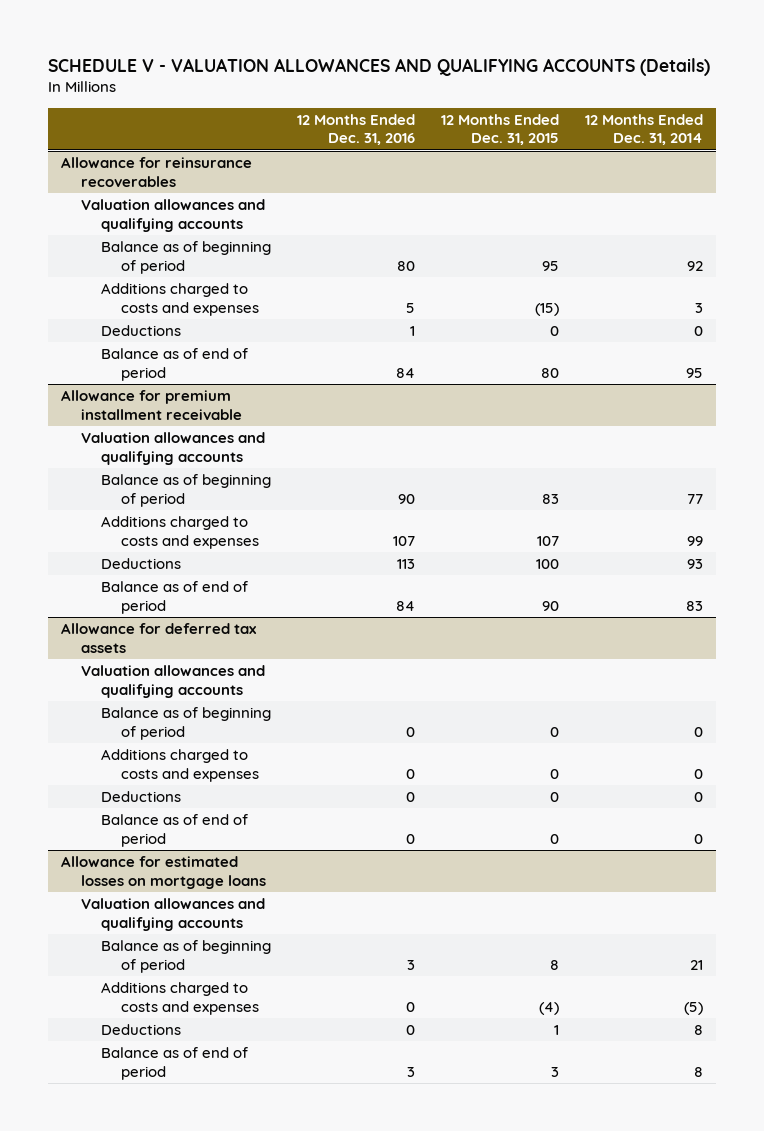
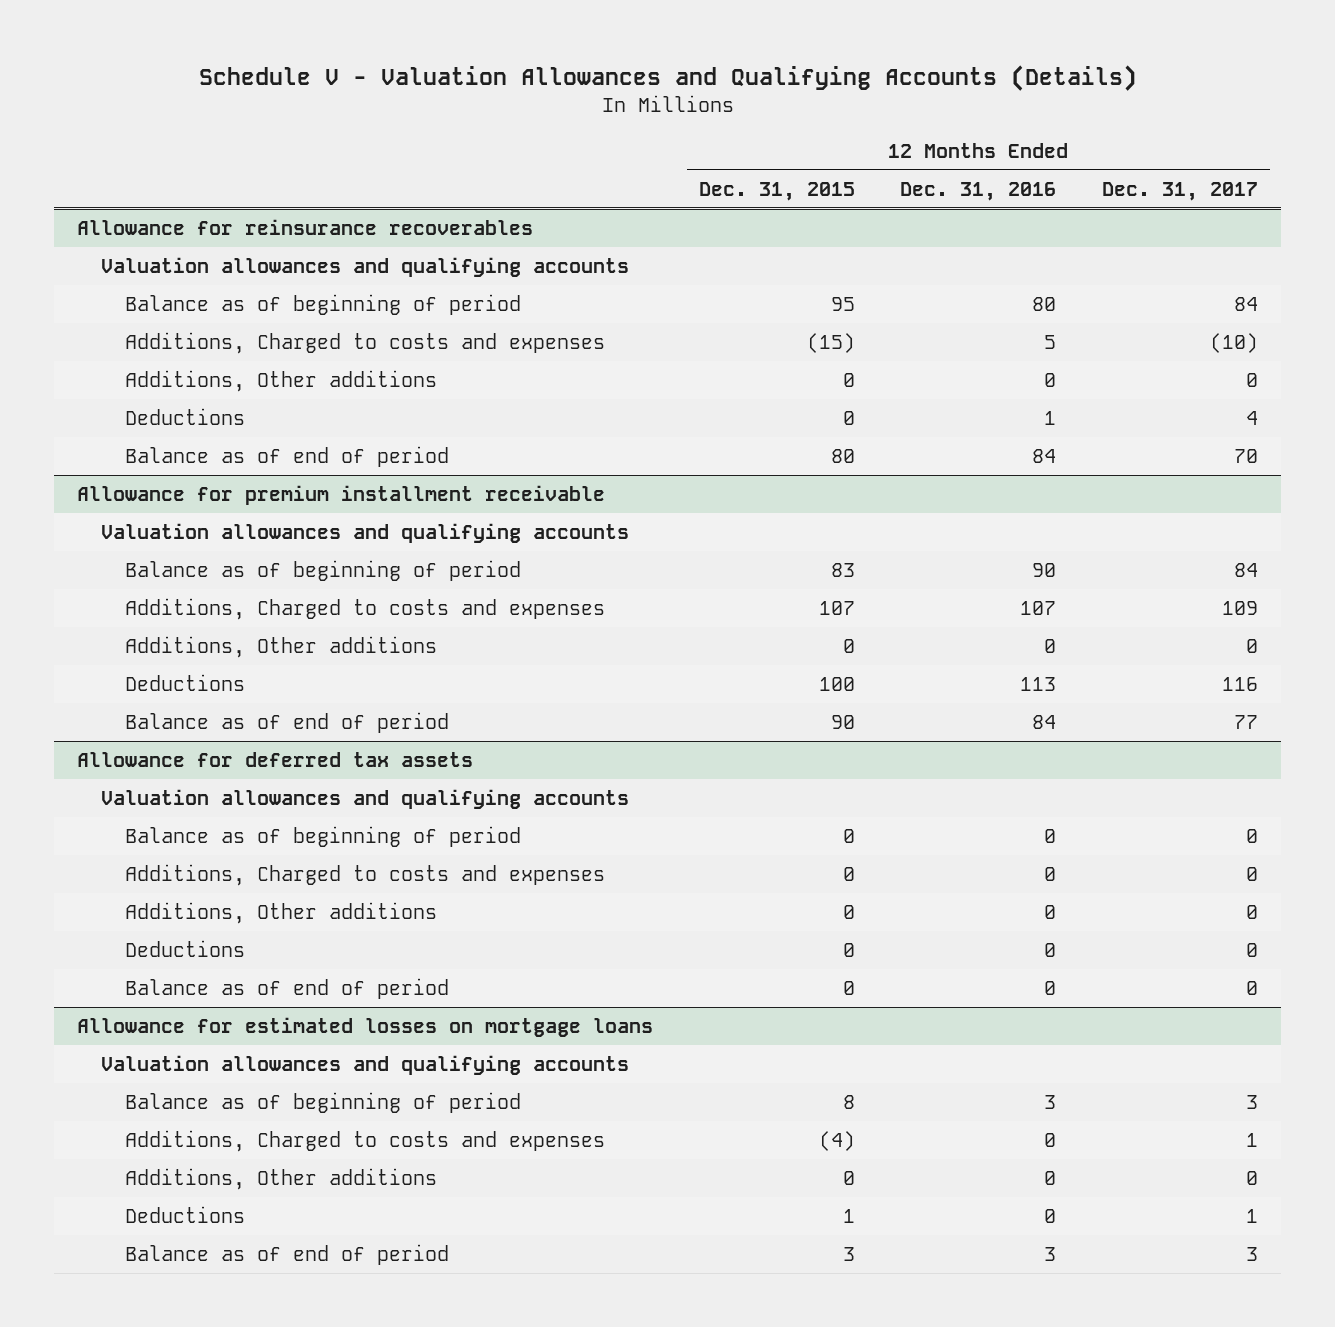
[48,57,711,76] SCHEDULE V - VALUATION ALLOWANCES AND QUALIFYING ACCOUNTS (Details) -> [198,65,1137,92] Schedule V - Valuation Allowances and Qualifying Accounts (Details)
[584,113,703,146] 12 Months Ended Dec. 31, 2014 -> none
none -> [1102,181,1259,201] Dec. 31, 2017
[101,283,259,316] Additions charged to costs and expenses -> [124,331,605,354] Additions, Charged to costs and expenses
none -> [124,369,437,392] Additions, Other additions
[101,516,259,549] Additions charged to costs and expenses -> [124,597,605,620] Additions, Charged to costs and expenses
none -> [124,635,437,658] Additions, Other additions
[101,749,259,782] Additions charged to costs and expenses -> [124,863,605,886] Additions, Charged to costs and expenses
none -> [124,901,437,924] Additions, Other additions
[101,982,259,1015] Additions charged to costs and expenses -> [124,1129,605,1152] Additions, Charged to costs and expenses
none -> [124,1167,437,1190] Additions, Other additions

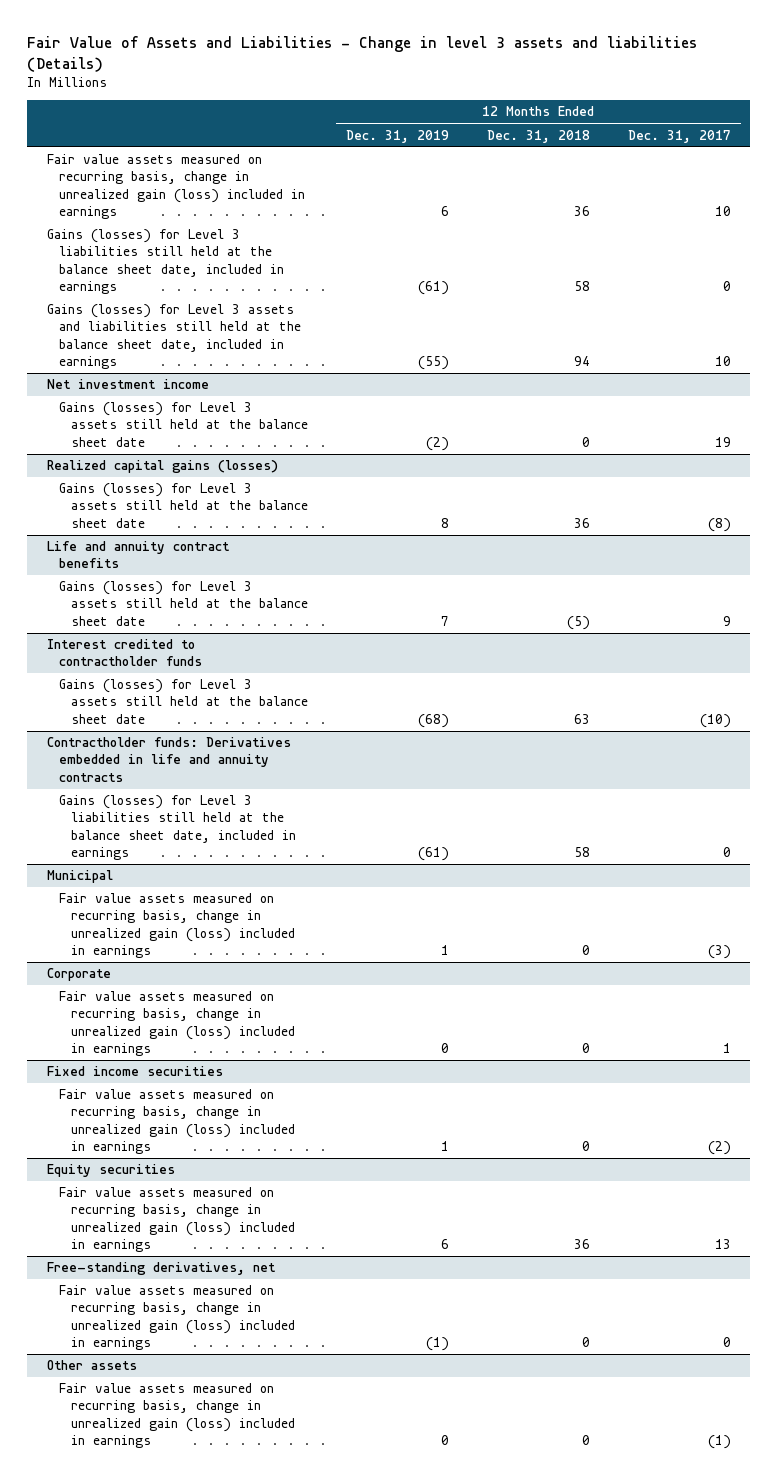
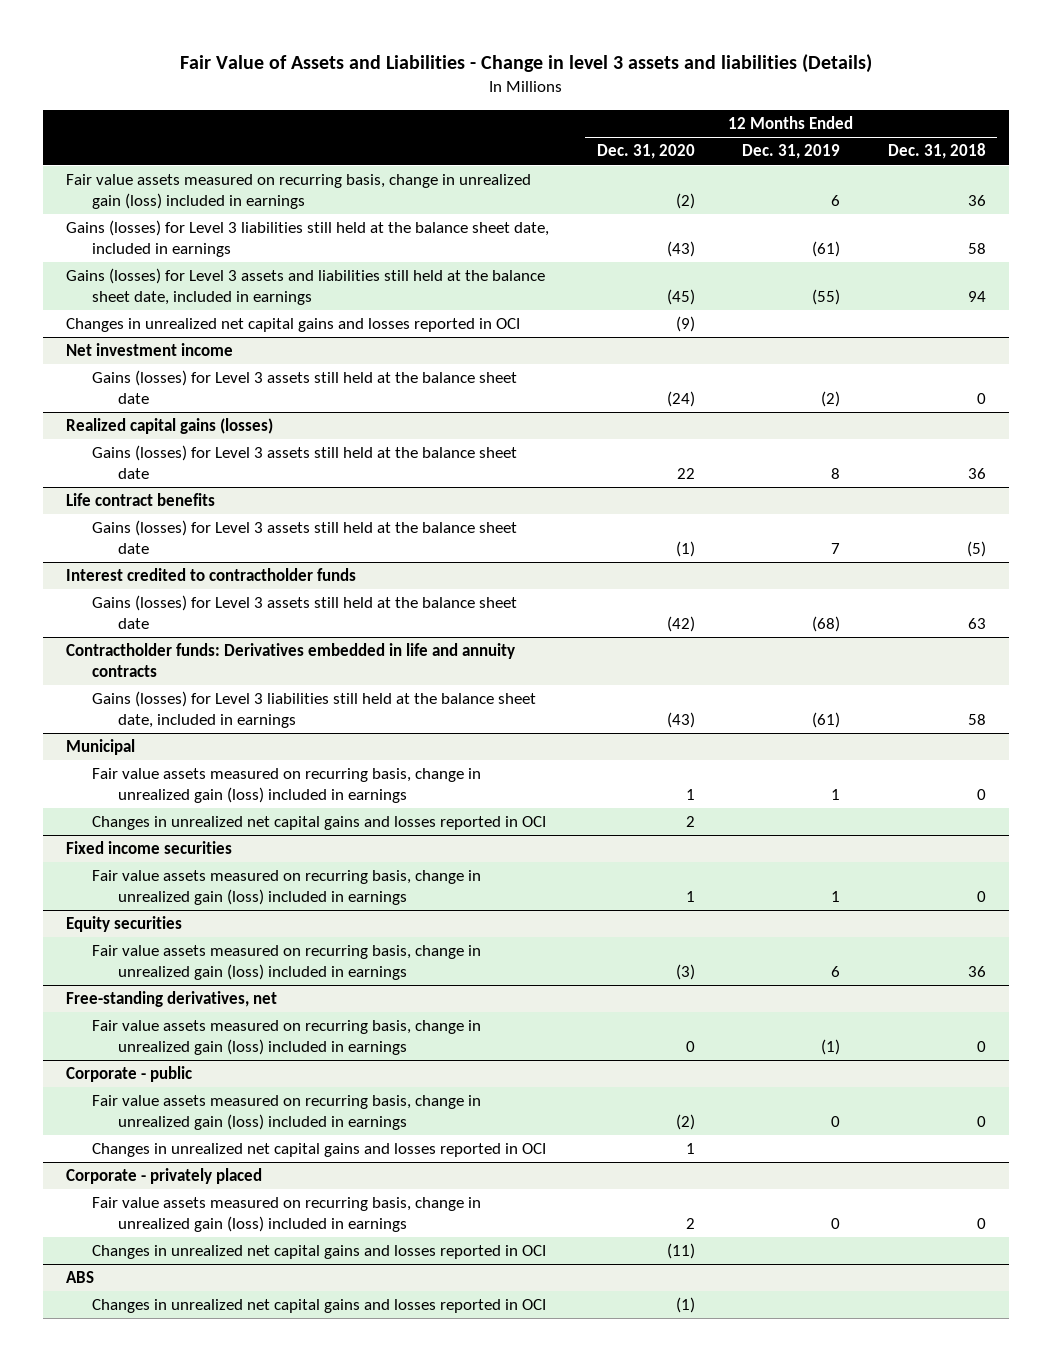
[628,129,732,143] Dec. 31, 2017 -> none
none -> [596,144,695,160] Dec. 31, 2020
none -> [66,318,521,333] Changes in unrealized net capital gains and losses reported in OCI
[46,541,230,569] Life and annuity contract benefits -> [66,493,216,507] Life contract benefits
[46,968,111,982] Corporate -> none
[58,991,295,1056] Fair value assets measured on recurring basis, change in unrealized gain (loss) included in earnings -> none
none -> [92,816,547,831] Changes in unrealized net capital gains and losses reported in OCI
[46,1360,137,1371] Other assets -> none
none -> [66,1066,193,1083] Corporate - public
none -> [92,1143,547,1158] Changes in unrealized net capital gains and losses reported in OCI
none -> [66,1168,263,1185] Corporate - privately placed
none -> [92,1197,482,1233] Fair value assets measured on recurring basis, change in unrealized gain (loss) included in earnings
none -> [92,1245,547,1260] Changes in unrealized net capital gains and losses reported in OCI
none -> [66,1271,95,1284] ABS
none -> [92,1299,547,1314] Changes in unrealized net capital gains and losses reported in OCI

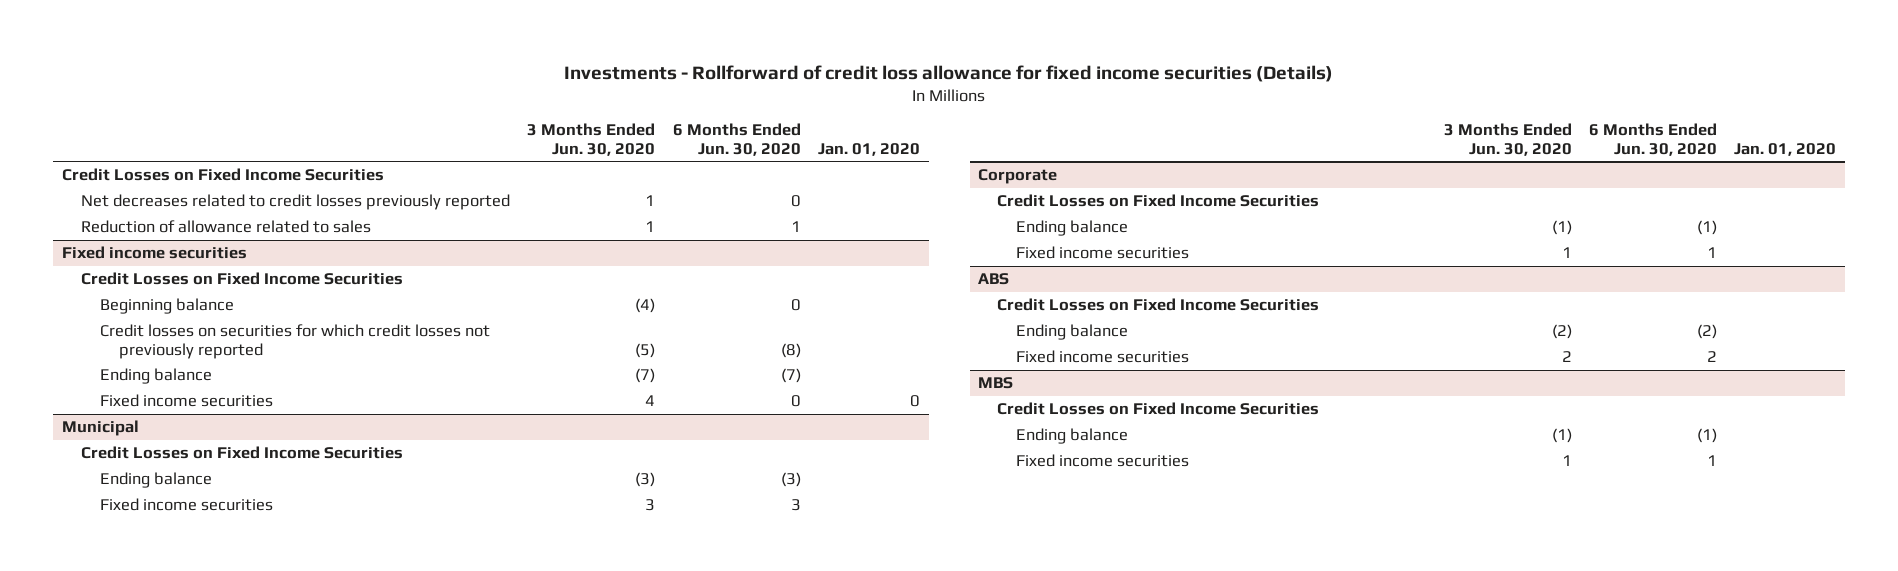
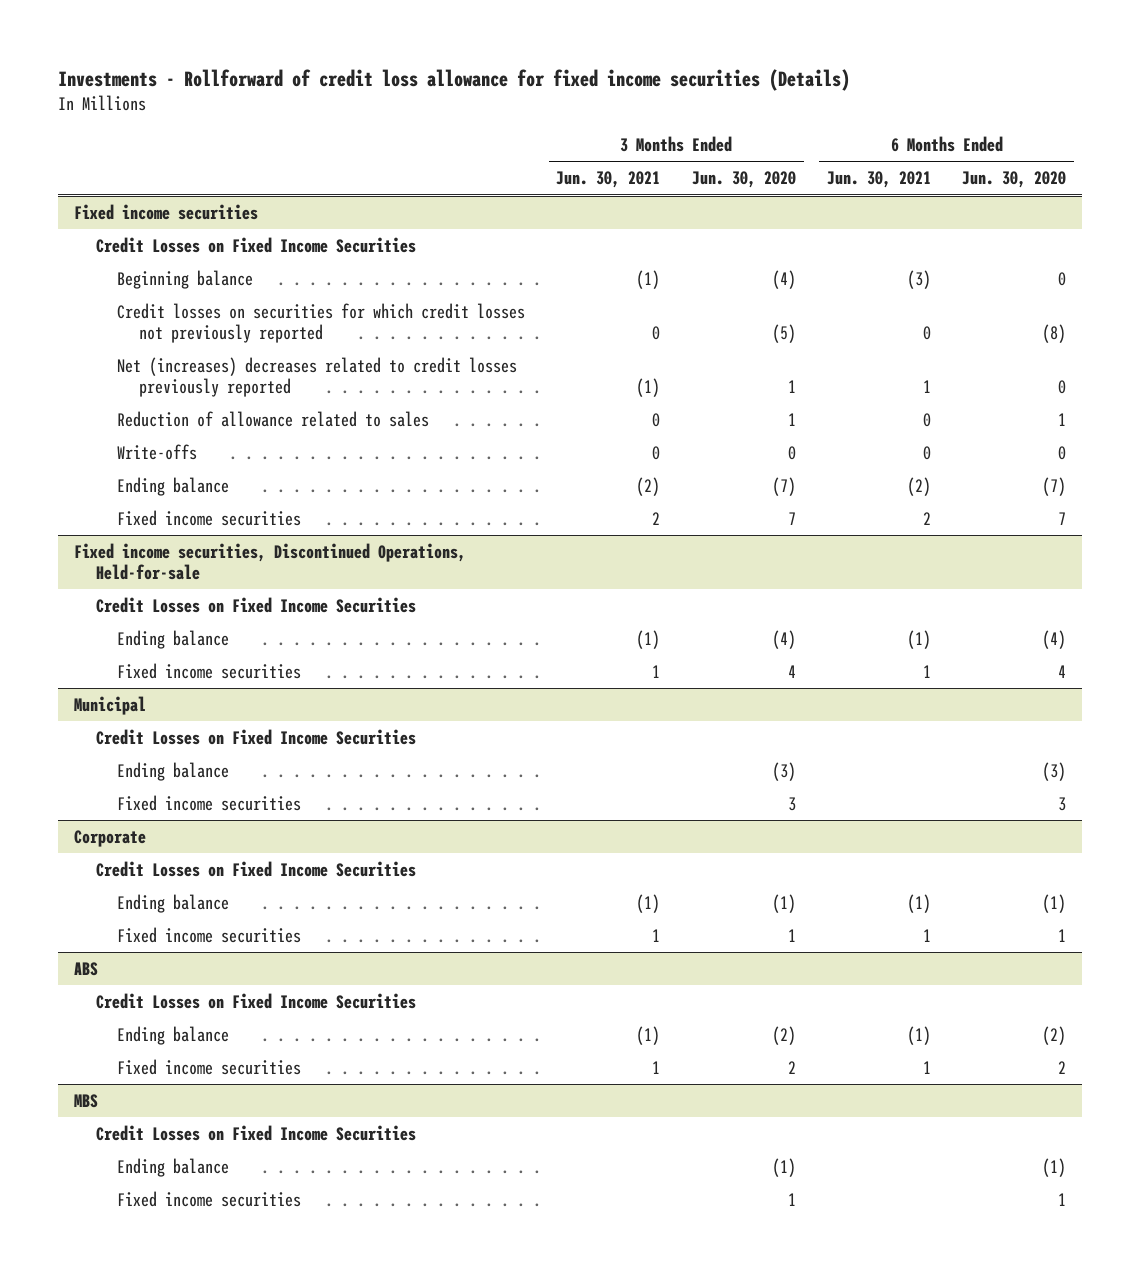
[818,142,921,156] Jan. 01, 2020 -> none
none -> [556,171,661,189] Jun. 30, 2021
none -> [827,171,932,189] Jun. 30, 2021
[61,168,384,182] Credit Losses on Fixed Income Securities -> none
[81,194,511,211] Net decreases related to credit losses previously reported -> none
[81,220,372,234] Reduction of allowance related to sales -> none
none -> [117,356,518,398] Net (increases) decreases related to credit losses previously reported
none -> [117,410,430,427] Reduction of allowance related to sales
none -> [117,443,198,460] Write-offs
[645,395,656,407] 4 -> [787,511,796,525] 7
[790,395,801,408] 0 -> [1058,511,1067,525] 7
none -> [74,542,467,581] Fixed income securities, Discontinued Operations, Held-for-sale
none -> [95,596,416,613] Credit Losses on Fixed Income Securities
none -> [117,629,230,649] Ending balance
none -> [117,662,302,679] Fixed income securities

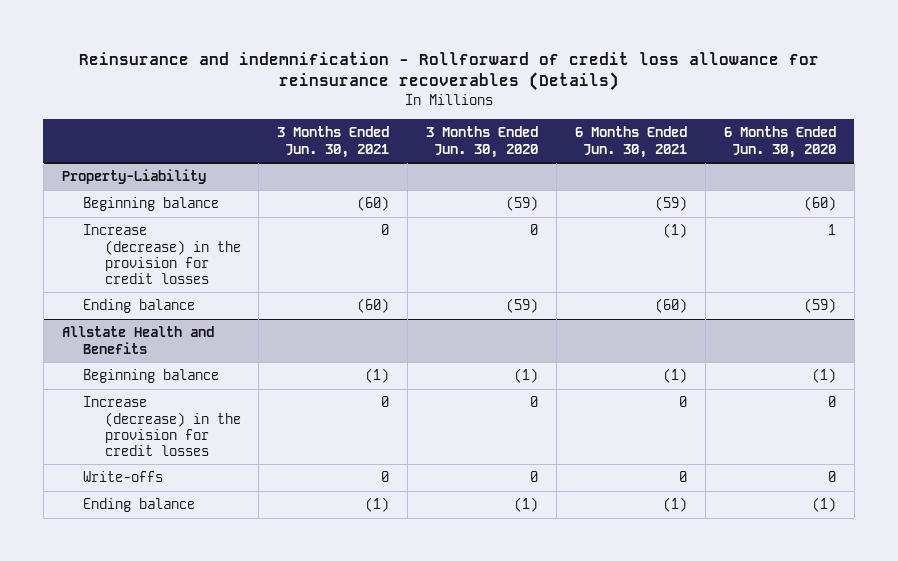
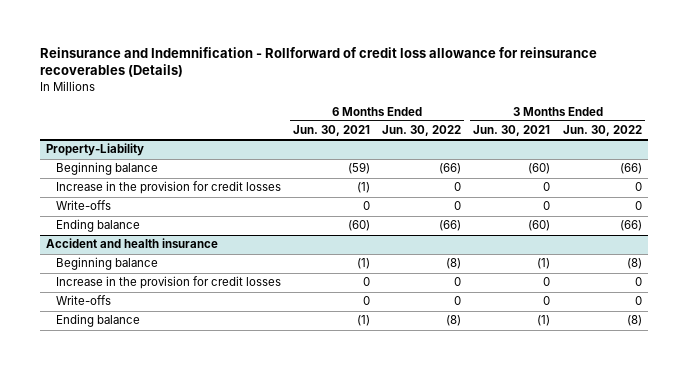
[78,51,819,92] Reinsurance and indemnification - Rollforward of credit loss allowance for reinsurance recoverables (Details) -> [39,46,597,78] Reinsurance and Indemnification - Rollforward of credit loss allowance for reinsurance recoverables (Details)
[426,126,539,158] 3 Months Ended Jun. 30, 2020 -> none
[724,126,837,158] 6 Months Ended Jun. 30, 2020 -> none
none -> [382,125,462,137] Jun. 30, 2022
none -> [562,125,642,137] Jun. 30, 2022
[83,224,241,284] Increase (decrease) in the provision for credit losses -> [56,181,282,195] Increase in the provision for credit losses
none -> [56,200,112,211] Write-offs
[61,326,214,354] Allstate Health and Benefits -> none
none -> [45,238,218,249] Accident and health insurance
[83,396,241,456] Increase (decrease) in the provision for credit losses -> [56,276,282,290] Increase in the provision for credit losses

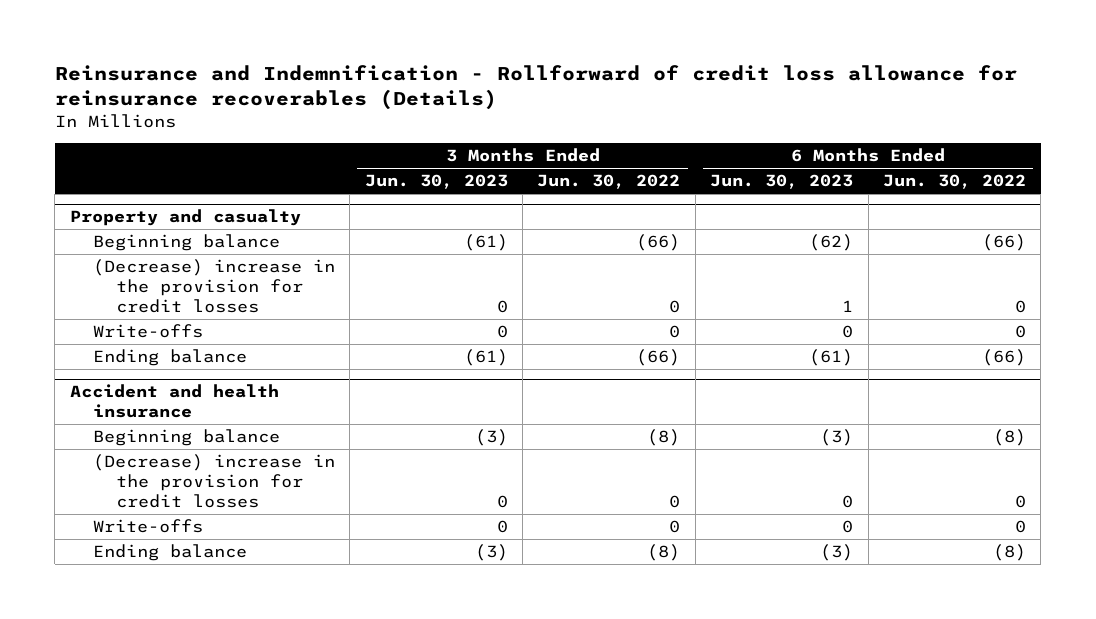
[293,125,371,137] Jun. 30, 2021 -> none
[473,125,551,137] Jun. 30, 2021 -> none
none -> [364,174,508,190] Jun. 30, 2023
none -> [710,174,854,190] Jun. 30, 2023
[45,143,144,157] Property-Liability -> none
none -> [69,209,301,227] Property and casualty
[56,181,282,195] Increase in the provision for credit losses -> [92,259,335,314] (Decrease) increase in the provision for credit losses
[56,276,282,290] Increase in the provision for credit losses -> [92,454,335,509] (Decrease) increase in the provision for credit losses

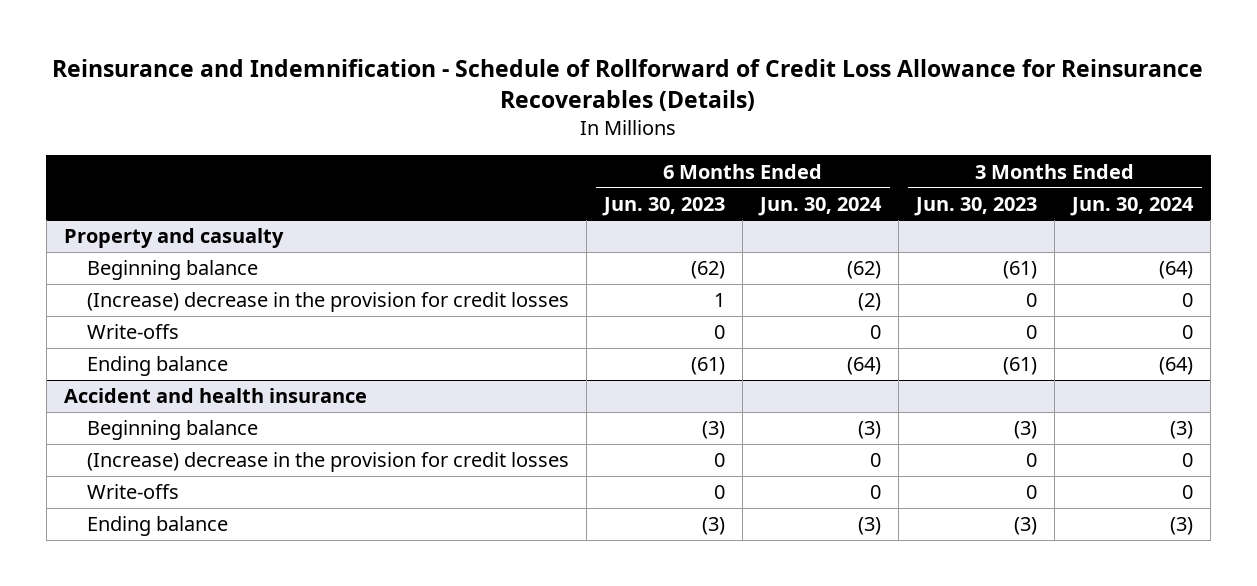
[54,64,1017,111] Reinsurance and Indemnification - Rollforward of credit loss allowance for reinsurance recoverables (Details) -> [52,59,1204,112] Reinsurance and Indemnification - Schedule of Rollforward of Credit Loss Allowance for Reinsurance Recoverables (Details)
[537,174,681,190] Jun. 30, 2022 -> none
[882,174,1026,190] Jun. 30, 2022 -> none
none -> [758,196,883,216] Jun. 30, 2024
none -> [1070,196,1195,216] Jun. 30, 2024
[92,259,335,314] (Decrease) increase in the provision for credit losses -> [87,292,570,313] (Increase) decrease in the provision for credit losses
[92,454,335,509] (Decrease) increase in the provision for credit losses -> [87,452,570,473] (Increase) decrease in the provision for credit losses

